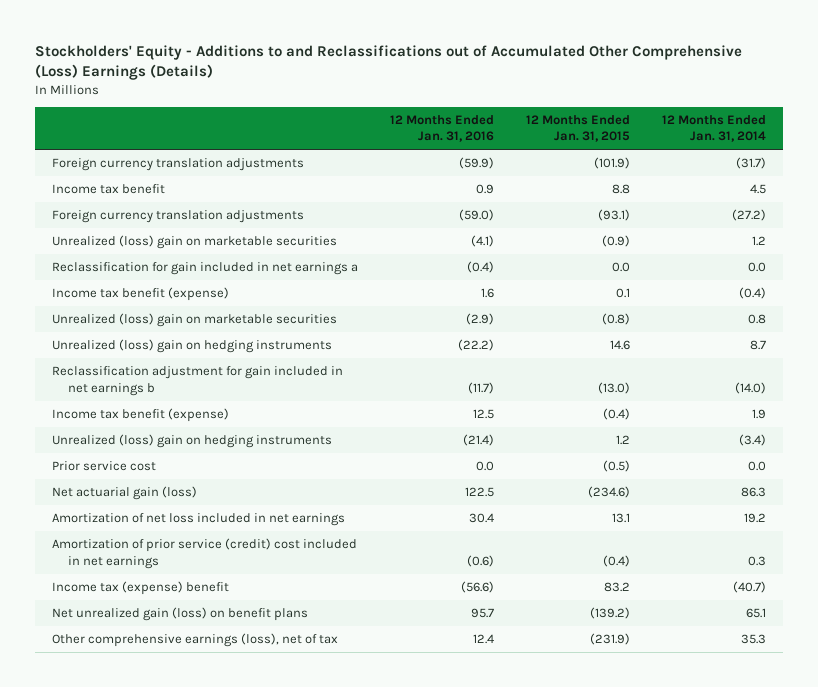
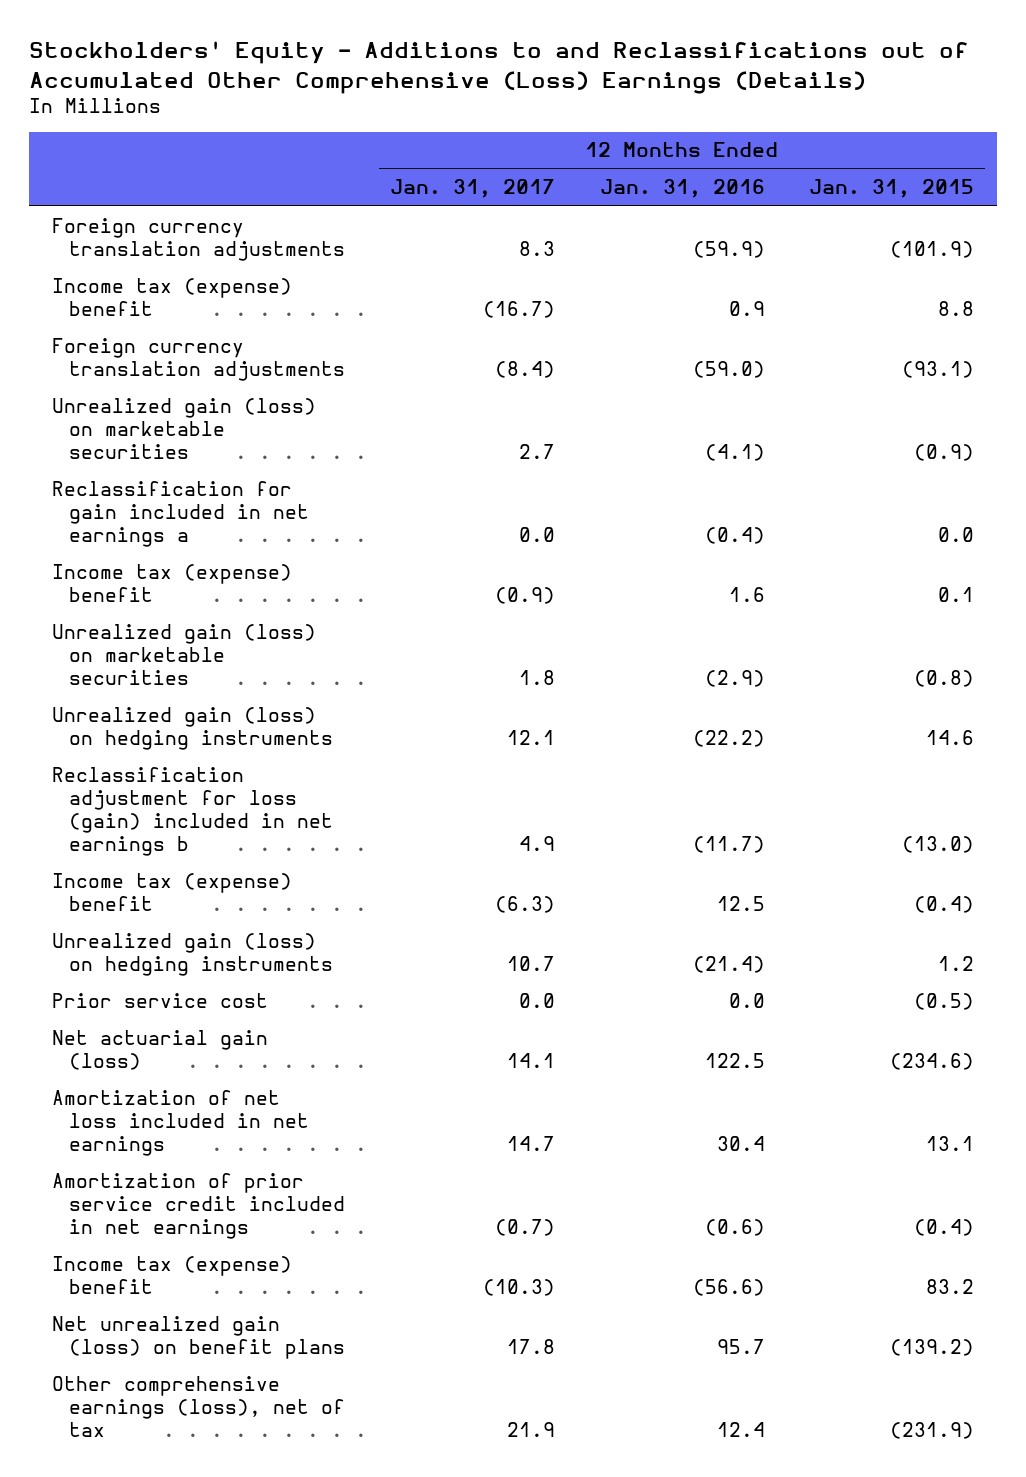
[662,114,767,143] 12 Months Ended Jan. 31, 2014 -> none
none -> [389,179,555,199] Jan. 31, 2017
[51,184,165,195] Income tax benefit -> [51,277,292,316] Income tax (expense) benefit
[51,235,337,250] Unrealized (loss) gain on marketable securities -> [51,397,316,459] Unrealized gain (loss) on marketable securities
[51,287,229,302] Income tax benefit (expense) -> [51,563,292,602] Income tax (expense) benefit
[51,313,337,328] Unrealized (loss) gain on marketable securities -> [51,623,316,685] Unrealized gain (loss) on marketable securities
[51,339,332,354] Unrealized (loss) gain on hedging instruments -> [51,706,333,750] Unrealized gain (loss) on hedging instruments
[51,366,343,396] Reclassification adjustment for gain included in net earnings b -> [51,766,333,856] Reclassification adjustment for loss (gain) included in net earnings b
[51,408,229,423] Income tax benefit (expense) -> [51,872,292,911] Income tax (expense) benefit
[51,434,332,449] Unrealized (loss) gain on hedging instruments -> [51,932,333,976] Unrealized gain (loss) on hedging instruments
[51,538,357,569] Amortization of prior service (credit) cost included in net earnings -> [51,1172,345,1239] Amortization of prior service credit included in net earnings

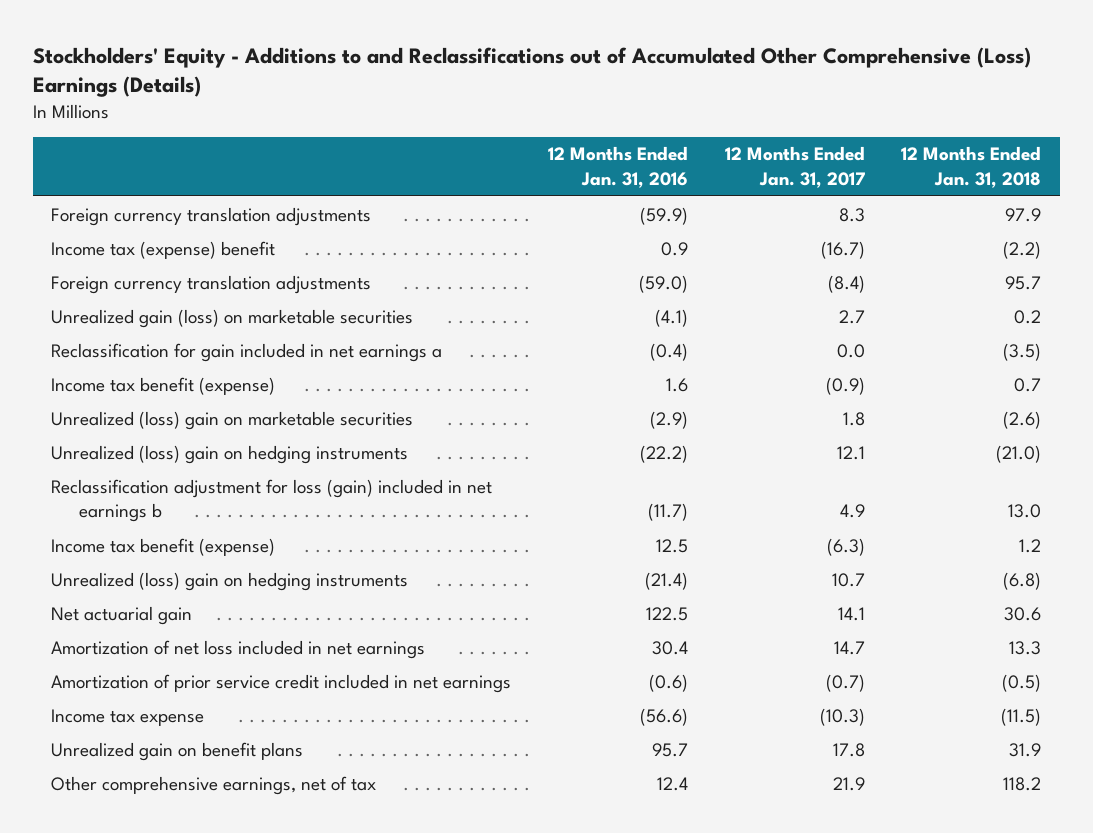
[809,179,975,199] Jan. 31, 2015 -> none
none -> [901,146,1042,188] 12 Months Ended Jan. 31, 2018
[51,563,292,602] Income tax (expense) benefit -> [51,376,276,395] Income tax benefit (expense)
[51,623,316,685] Unrealized gain (loss) on marketable securities -> [51,410,414,430] Unrealized (loss) gain on marketable securities
[51,706,333,750] Unrealized gain (loss) on hedging instruments -> [51,444,409,464] Unrealized (loss) gain on hedging instruments
[51,992,268,1008] Prior service cost -> none
[51,872,292,911] Income tax (expense) benefit -> [51,537,276,556] Income tax benefit (expense)
[51,932,333,976] Unrealized gain (loss) on hedging instruments -> [51,571,409,591] Unrealized (loss) gain on hedging instruments
[51,1029,268,1070] Net actuarial gain (loss) -> [51,605,193,625] Net actuarial gain
[51,1255,292,1294] Income tax (expense) benefit -> [51,708,205,726] Income tax expense
[51,1315,345,1359] Net unrealized gain (loss) on benefit plans -> [51,741,304,761] Unrealized gain on benefit plans
[51,1375,345,1437] Other comprehensive earnings (loss), net of tax -> [51,775,377,795] Other comprehensive earnings, net of tax

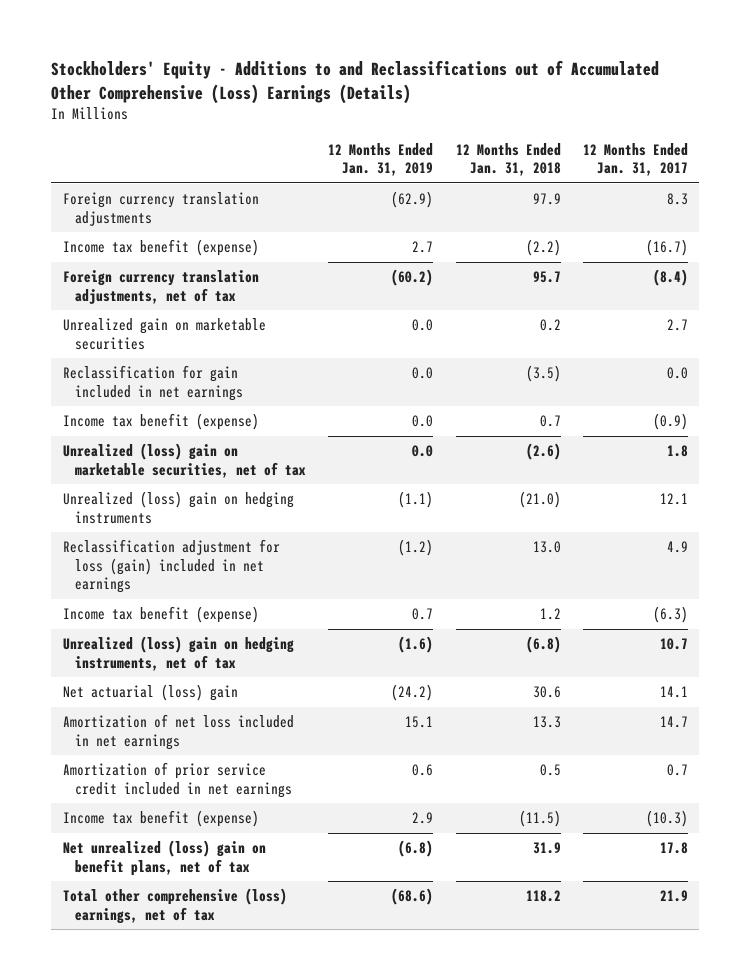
[547,146,688,188] 12 Months Ended Jan. 31, 2016 -> none
none -> [328,142,434,177] 12 Months Ended Jan. 31, 2019
[51,240,276,259] Income tax (expense) benefit -> [62,239,259,257] Income tax benefit (expense)
[51,274,372,294] Foreign currency translation adjustments -> [62,270,259,304] Foreign currency translation adjustments, net of tax
[51,308,414,328] Unrealized gain (loss) on marketable securities -> [62,318,266,350] Unrealized gain on marketable securities
[51,342,443,362] Reclassification for gain included in net earnings a -> [62,365,243,401] Reclassification for gain included in net earnings
[51,410,414,430] Unrealized (loss) gain on marketable securities -> [62,443,306,478] Unrealized (loss) gain on marketable securities, net of tax
[51,478,493,522] Reclassification adjustment for loss (gain) included in net earnings b -> [62,539,280,594] Reclassification adjustment for loss (gain) included in net earnings
[51,571,409,591] Unrealized (loss) gain on hedging instruments -> [62,636,294,671] Unrealized (loss) gain on hedging instruments, net of tax
[51,605,193,625] Net actuarial gain -> [62,684,238,702] Net actuarial (loss) gain
[825,673,865,692] (0.7) -> [667,764,689,777] 0.7
[1002,673,1042,692] (0.5) -> [539,764,561,777] 0.5
[51,708,205,726] Income tax expense -> [62,810,259,828] Income tax benefit (expense)
[51,741,304,761] Unrealized gain on benefit plans -> [62,840,266,876] Net unrealized (loss) gain on benefit plans, net of tax
[51,775,377,795] Other comprehensive earnings, net of tax -> [62,888,287,924] Total other comprehensive (loss) earnings, net of tax

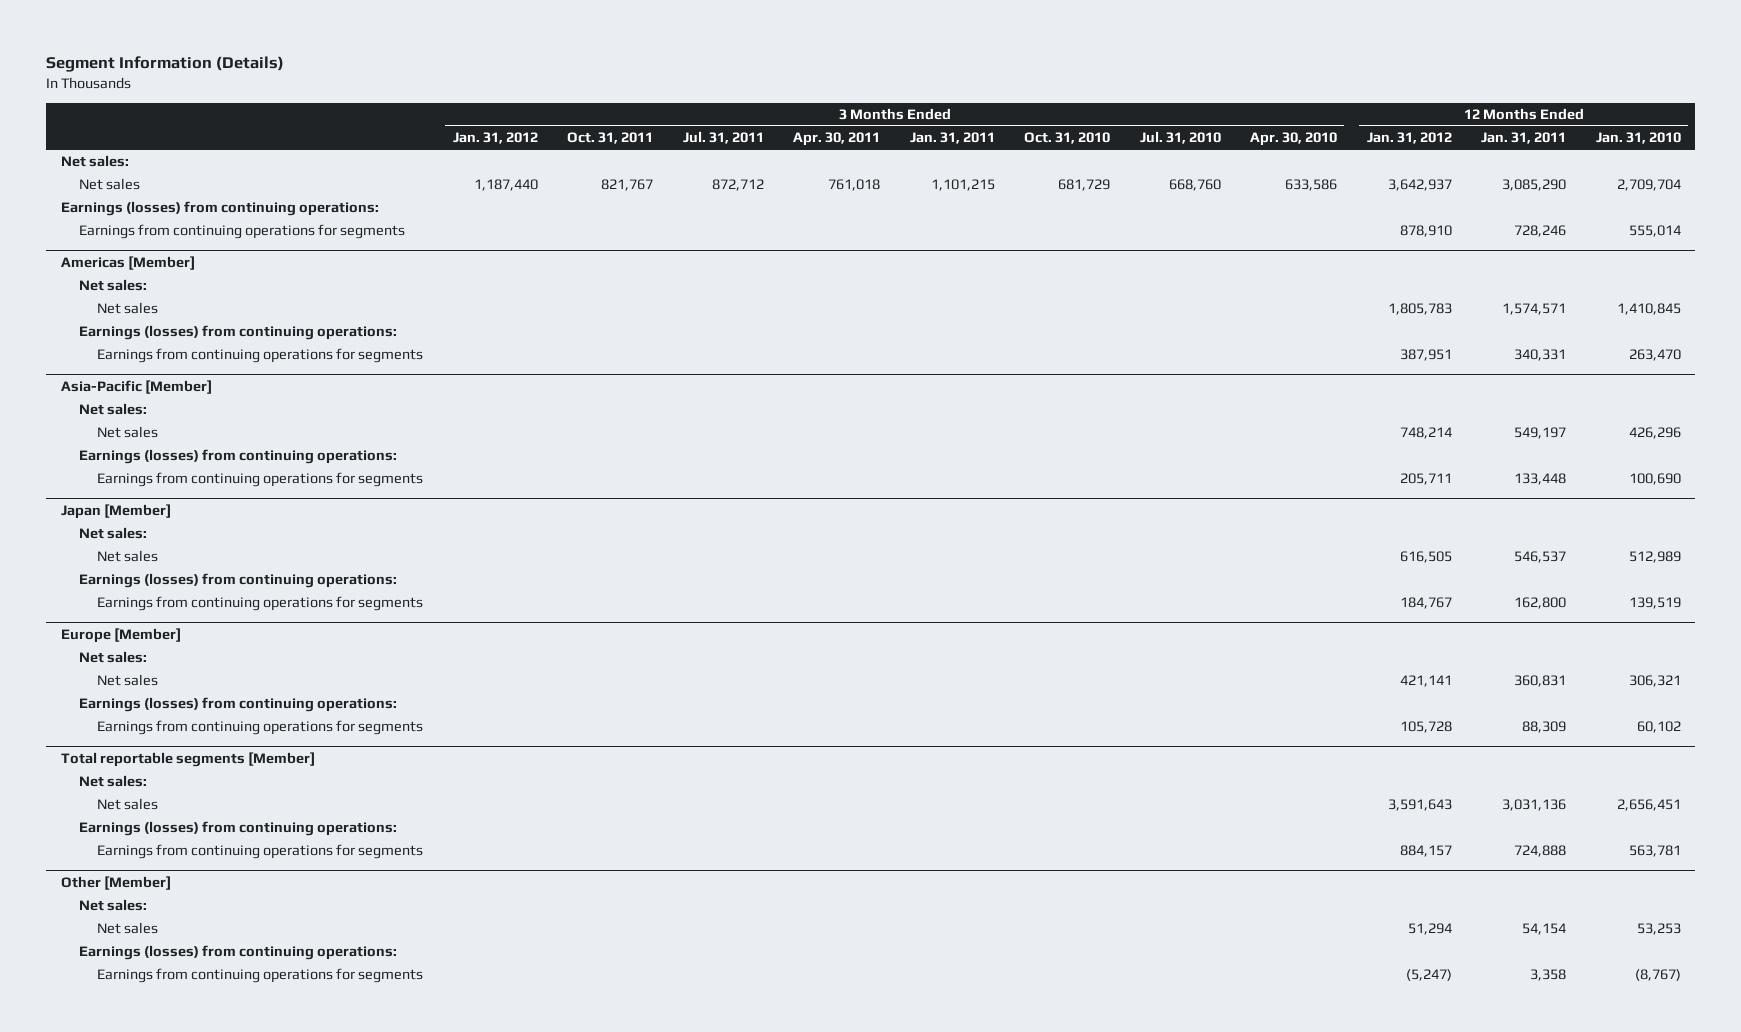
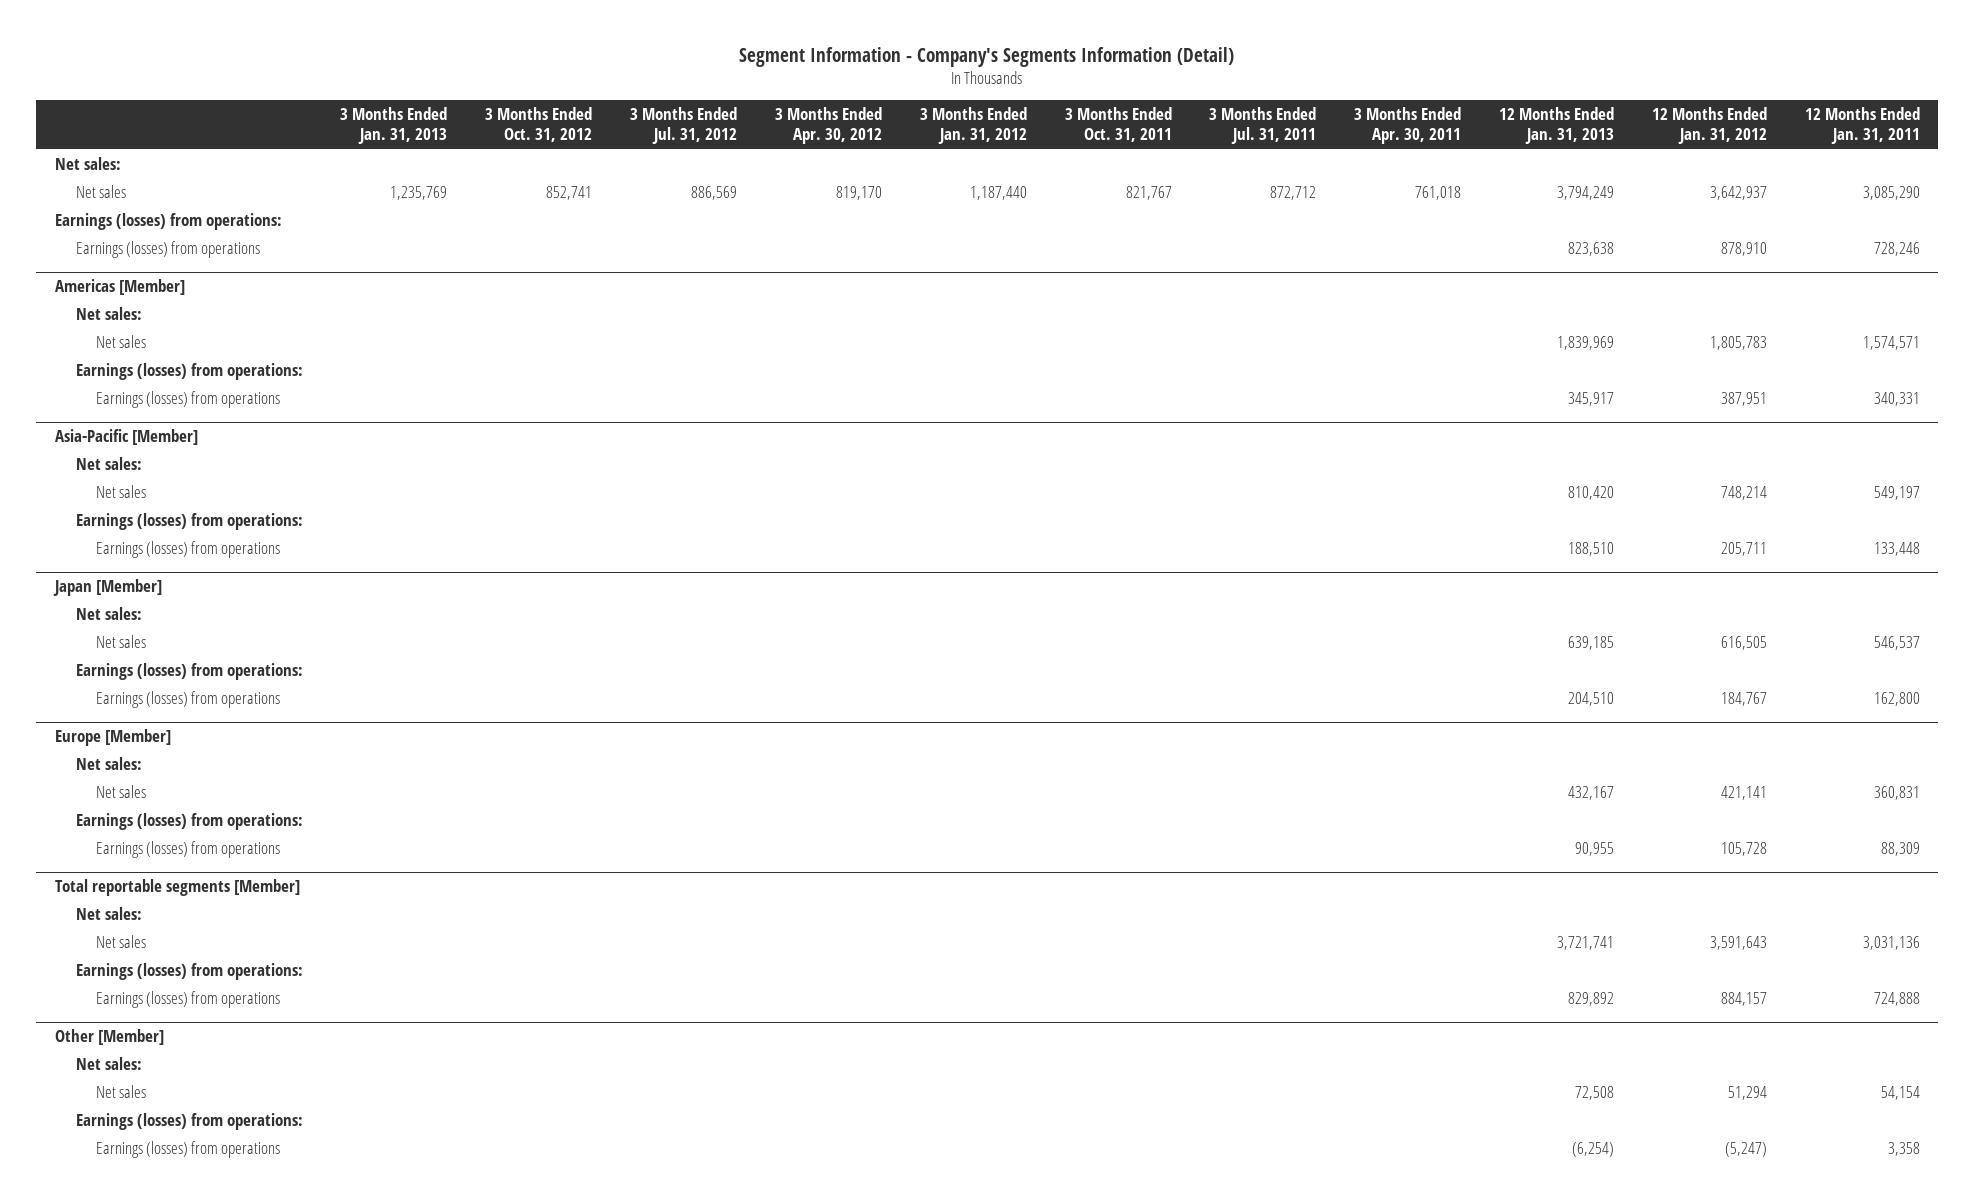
[45,56,284,73] Segment Information (Details) -> [739,46,1235,67] Segment Information - Company's Segments Information (Detail)
[909,132,995,145] Jan. 31, 2011 -> none
[1024,132,1111,145] Oct. 31, 2010 -> none
[1139,131,1221,145] Jul. 31, 2010 -> none
[1250,132,1338,147] Apr. 30, 2010 -> none
[1595,132,1681,145] Jan. 31, 2010 -> none
none -> [340,106,448,145] 3 Months Ended Jan. 31, 2013
none -> [485,106,593,143] 3 Months Ended Oct. 31, 2012
none -> [630,106,738,145] 3 Months Ended Jul. 31, 2012
none -> [774,106,882,145] 3 Months Ended Apr. 30, 2012
none -> [1498,106,1614,145] 12 Months Ended Jan. 31, 2013
[60,201,379,217] Earnings (losses) from continuing operations: -> [55,212,283,230] Earnings (losses) from operations:
[78,224,405,240] Earnings from continuing operations for segments -> [75,240,260,258] Earnings (losses) from operations
[78,325,397,341] Earnings (losses) from continuing operations: -> [75,362,303,380] Earnings (losses) from operations:
[97,348,424,364] Earnings from continuing operations for segments -> [96,390,281,408] Earnings (losses) from operations
[78,449,397,465] Earnings (losses) from continuing operations: -> [75,512,303,530] Earnings (losses) from operations:
[97,472,424,488] Earnings from continuing operations for segments -> [96,540,281,558] Earnings (losses) from operations
[78,573,397,589] Earnings (losses) from continuing operations: -> [75,662,303,680] Earnings (losses) from operations:
[97,596,424,612] Earnings from continuing operations for segments -> [96,690,281,708] Earnings (losses) from operations
[78,697,397,713] Earnings (losses) from continuing operations: -> [75,812,303,830] Earnings (losses) from operations:
[97,720,424,736] Earnings from continuing operations for segments -> [96,840,281,858] Earnings (losses) from operations
[78,821,397,837] Earnings (losses) from continuing operations: -> [75,962,303,980] Earnings (losses) from operations:
[97,844,424,860] Earnings from continuing operations for segments -> [96,990,281,1008] Earnings (losses) from operations
[78,945,397,961] Earnings (losses) from continuing operations: -> [75,1112,303,1130] Earnings (losses) from operations:
[97,968,424,984] Earnings from continuing operations for segments -> [96,1140,281,1158] Earnings (losses) from operations

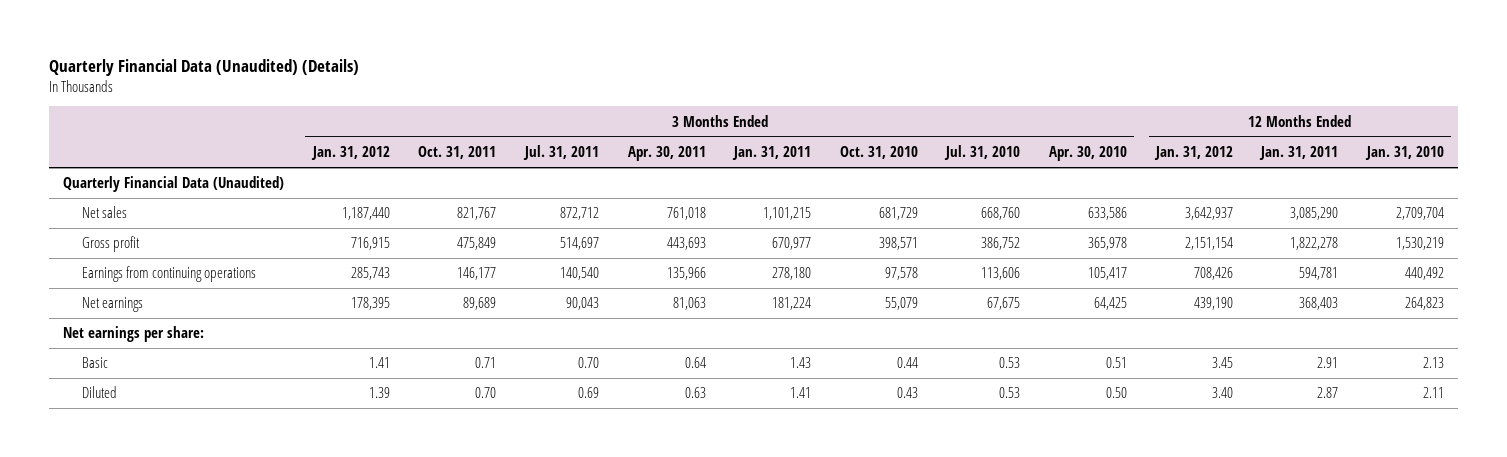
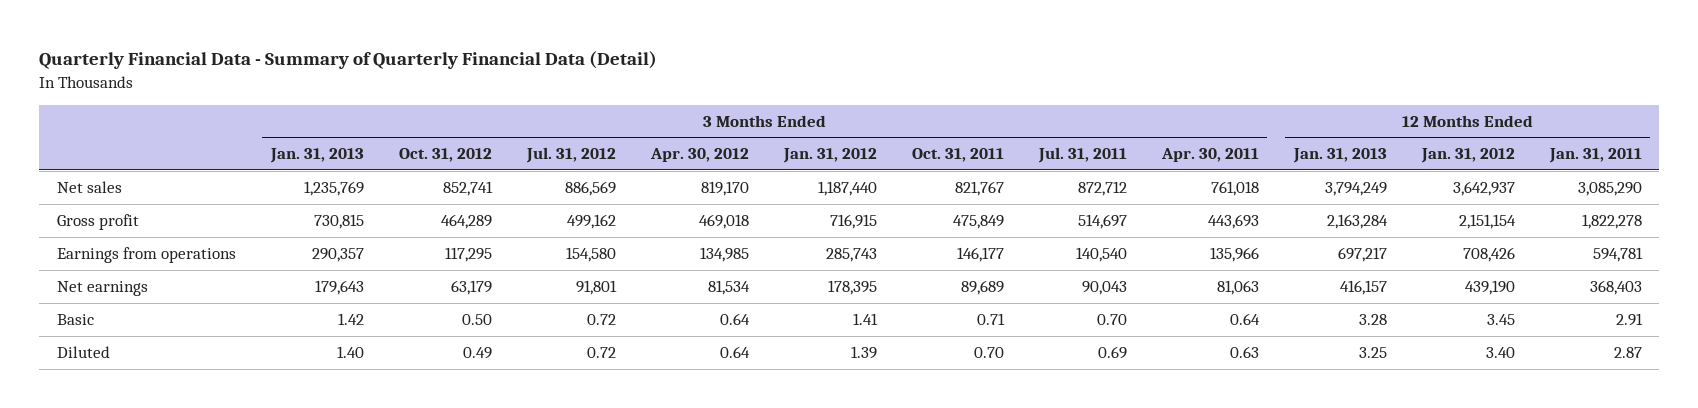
[48,58,359,76] Quarterly Financial Data (Unaudited) (Details) -> [39,51,658,70] Quarterly Financial Data - Summary of Quarterly Financial Data (Detail)
[732,146,812,161] Jan. 31, 2011 -> none
[839,146,918,160] Oct. 31, 2010 -> none
[944,145,1021,161] Jul. 31, 2010 -> none
[1049,146,1128,162] Apr. 30, 2010 -> none
[1365,146,1445,161] Jan. 31, 2010 -> none
none -> [269,148,364,164] Jan. 31, 2013
none -> [398,148,492,163] Oct. 31, 2012
none -> [525,147,616,164] Jul. 31, 2012
none -> [649,148,749,163] Apr. 30, 2012
none -> [1292,148,1387,164] Jan. 31, 2013
[62,176,284,193] Quarterly Financial Data (Unaudited) -> none
[81,266,256,283] Earnings from continuing operations -> [56,246,236,263] Earnings from operations
[62,326,204,343] Net earnings per share: -> none

